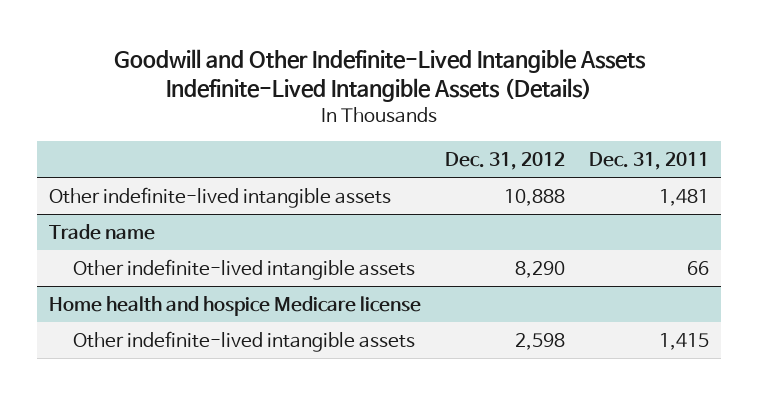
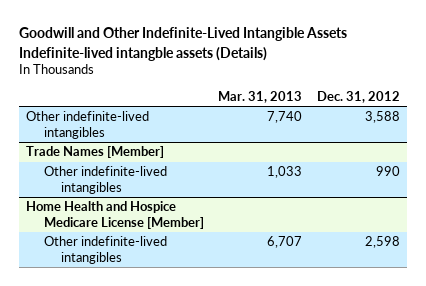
[113,48,646,103] Goodwill and Other Indefinite-Lived Intangible Assets Indefinite-Lived Intangible Assets (Details) -> [19,27,348,61] Goodwill and Other Indefinite-Lived Intangible Assets Indefinite-lived intangble assets (Details)
[589,152,710,171] Dec. 31, 2011 -> none
none -> [218,90,303,103] Mar. 31, 2013
[48,223,155,240] Trade name -> none
[48,186,391,208] Other indefinite-lived intangible assets -> [26,111,150,139] Other indefinite-lived intangibles
[503,188,565,206] 10,888 -> [364,111,400,124] 3,588
none -> [26,146,165,159] Trade Names [Member]
[72,258,415,280] Other indefinite-lived intangible assets -> [43,166,167,194] Other indefinite-lived intangibles
[514,260,565,278] 8,290 -> [375,166,400,177] 990
[48,295,421,316] Home health and hospice Medicare license -> [26,201,204,229] Home Health and Hospice Medicare License [Member]
[72,330,415,352] Other indefinite-lived intangible assets -> [43,236,167,264] Other indefinite-lived intangibles

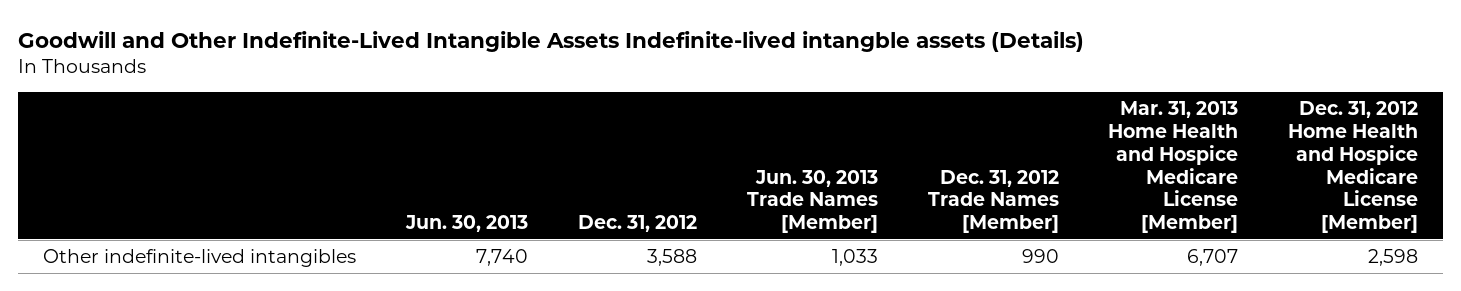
[218,90,303,103] Mar. 31, 2013 -> none
none -> [405,214,529,232] Jun. 30, 2013
none -> [746,169,878,233] Jun. 30, 2013 Trade Names [Member]
none -> [927,169,1059,233] Dec. 31, 2012 Trade Names [Member]
none -> [1108,101,1239,233] Mar. 31, 2013 Home Health and Hospice Medicare License [Member]
none -> [1288,101,1419,233] Dec. 31, 2012 Home Health and Hospice Medicare License [Member]
[26,146,165,159] Trade Names [Member] -> none
[43,166,167,194] Other indefinite-lived intangibles -> none
[26,201,204,229] Home Health and Hospice Medicare License [Member] -> none
[43,236,167,264] Other indefinite-lived intangibles -> none

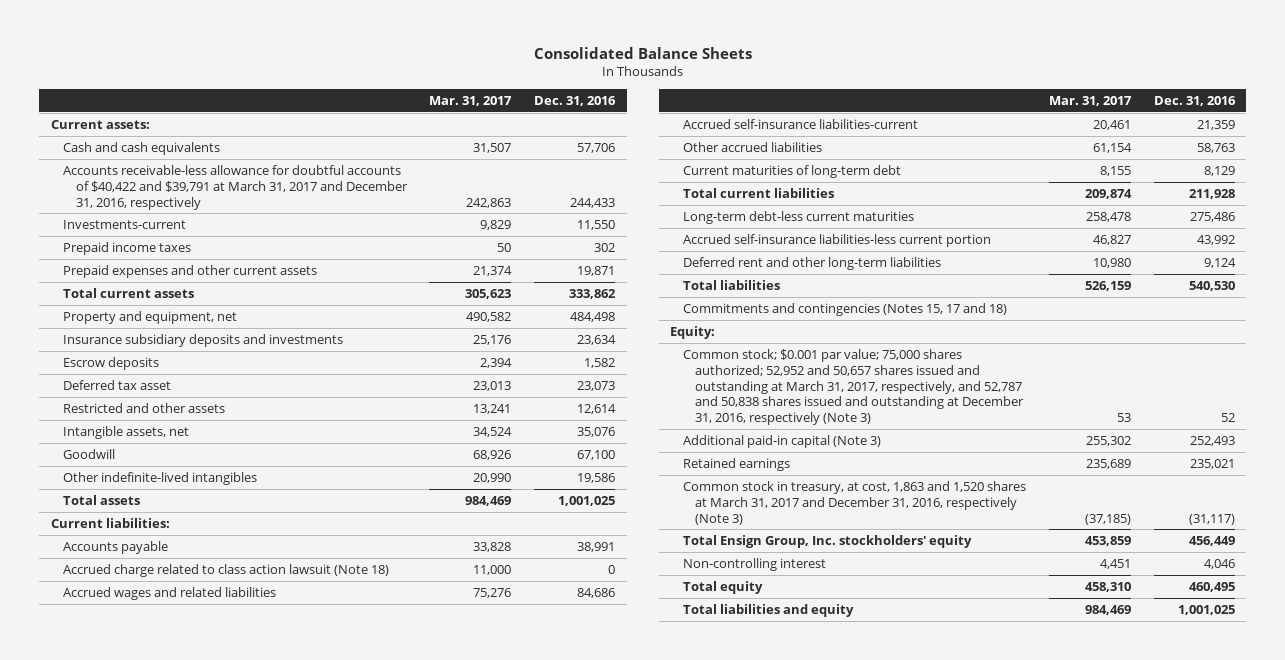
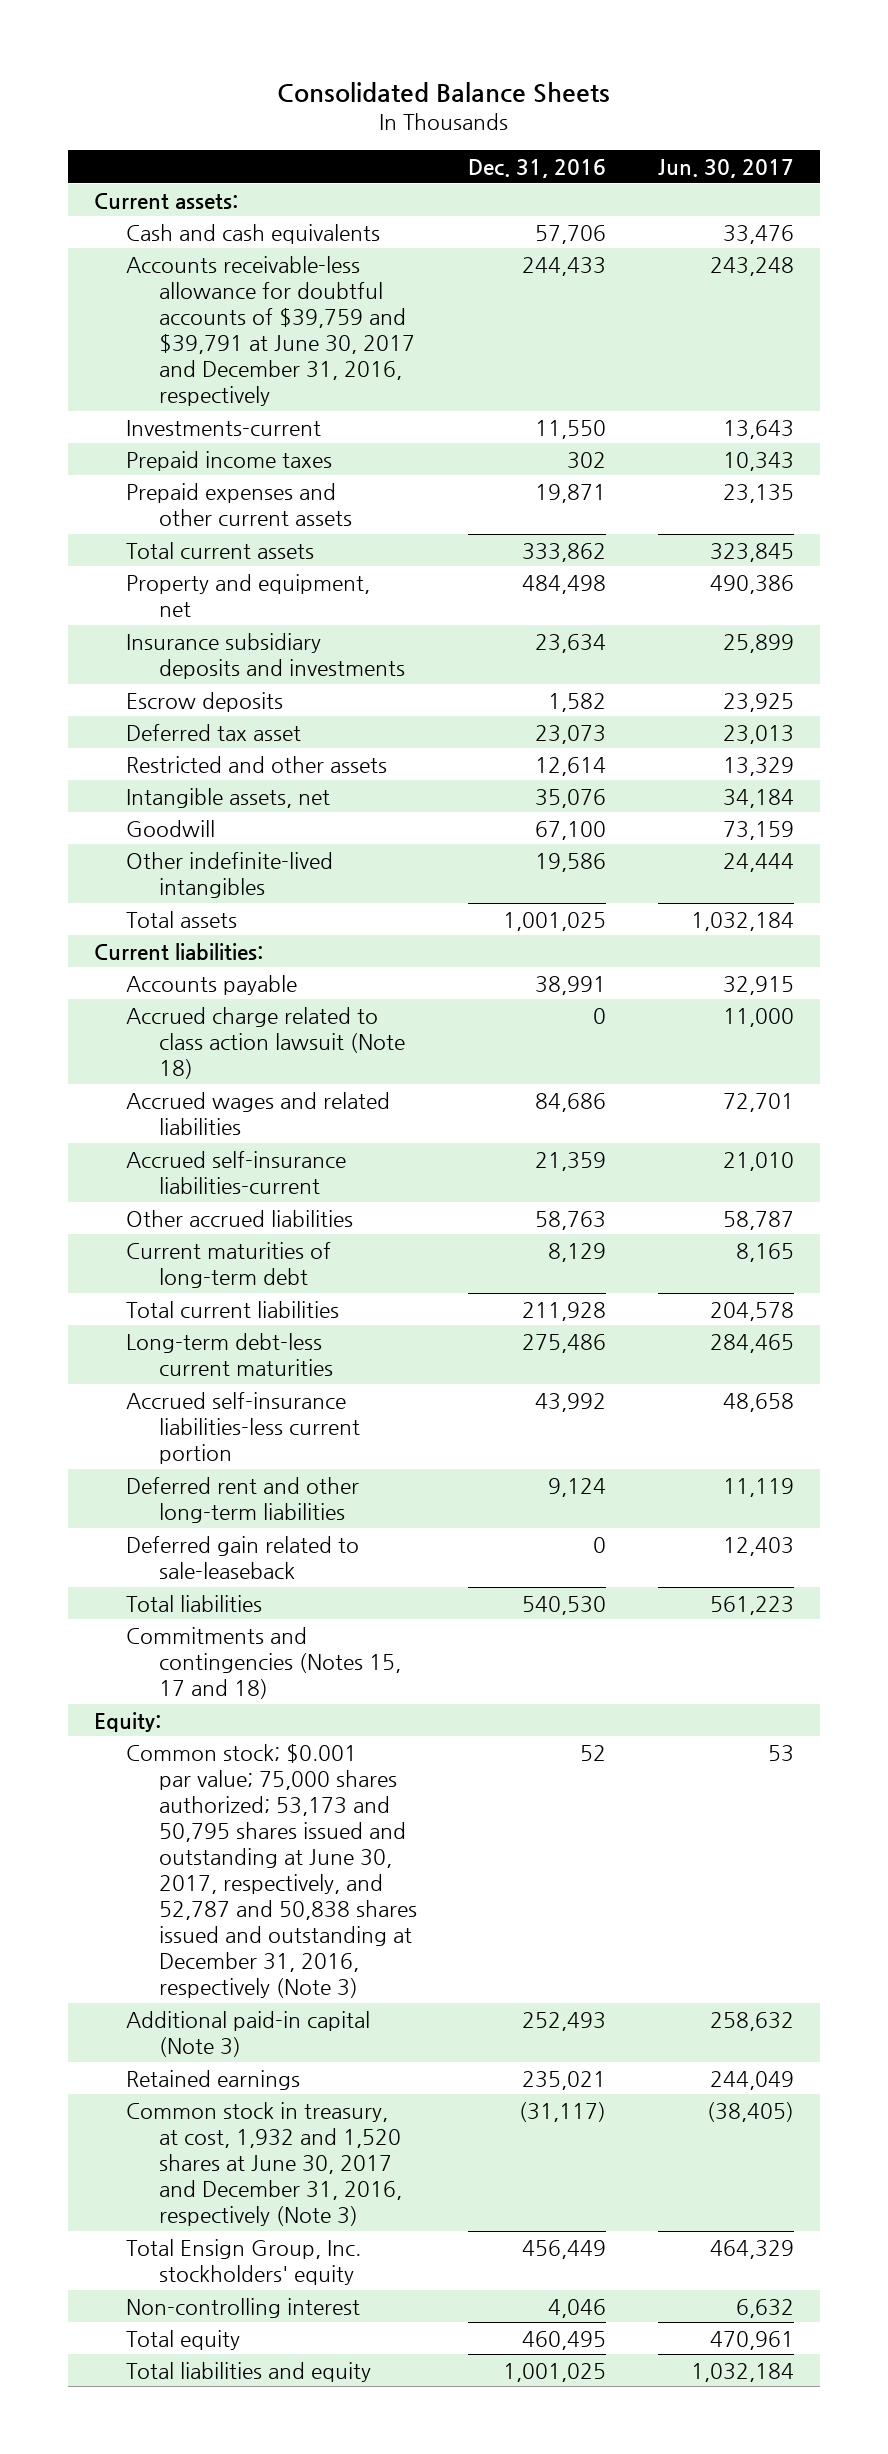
[429,96,513,107] Mar. 31, 2017 -> none
none -> [658,159,795,179] Jun. 30, 2017
[63,164,408,210] Accounts receivable-less allowance for doubtful accounts of $40,422 and $39,791 at March 31, 2017 and December 31, 2016, respectively -> [126,255,415,406] Accounts receivable-less allowance for doubtful accounts of $39,759 and $39,791 at June 30, 2017 and December 31, 2016, respectively
none -> [126,1535,360,1579] Deferred gain related to sale-leaseback
[682,348,1024,426] Common stock; $0.001 par value; 75,000 shares authorized; 52,952 and 50,657 shares issued and outstanding at March 31, 2017, respectively, and 52,787 and 50,838 shares issued and outstanding at December 31, 2016, respectively (Note 3) -> [126,1743,417,1998] Common stock; $0.001 par value; 75,000 shares authorized; 53,173 and 50,795 shares issued and outstanding at June 30, 2017, respectively, and 52,787 and 50,838 shares issued and outstanding at December 31, 2016, respectively (Note 3)
[682,480,1026,525] Common stock in treasury, at cost, 1,863 and 1,520 shares at March 31, 2017 and December 31, 2016, respectively (Note 3) -> [126,2101,402,2226] Common stock in treasury, at cost, 1,932 and 1,520 shares at June 30, 2017 and December 31, 2016, respectively (Note 3)

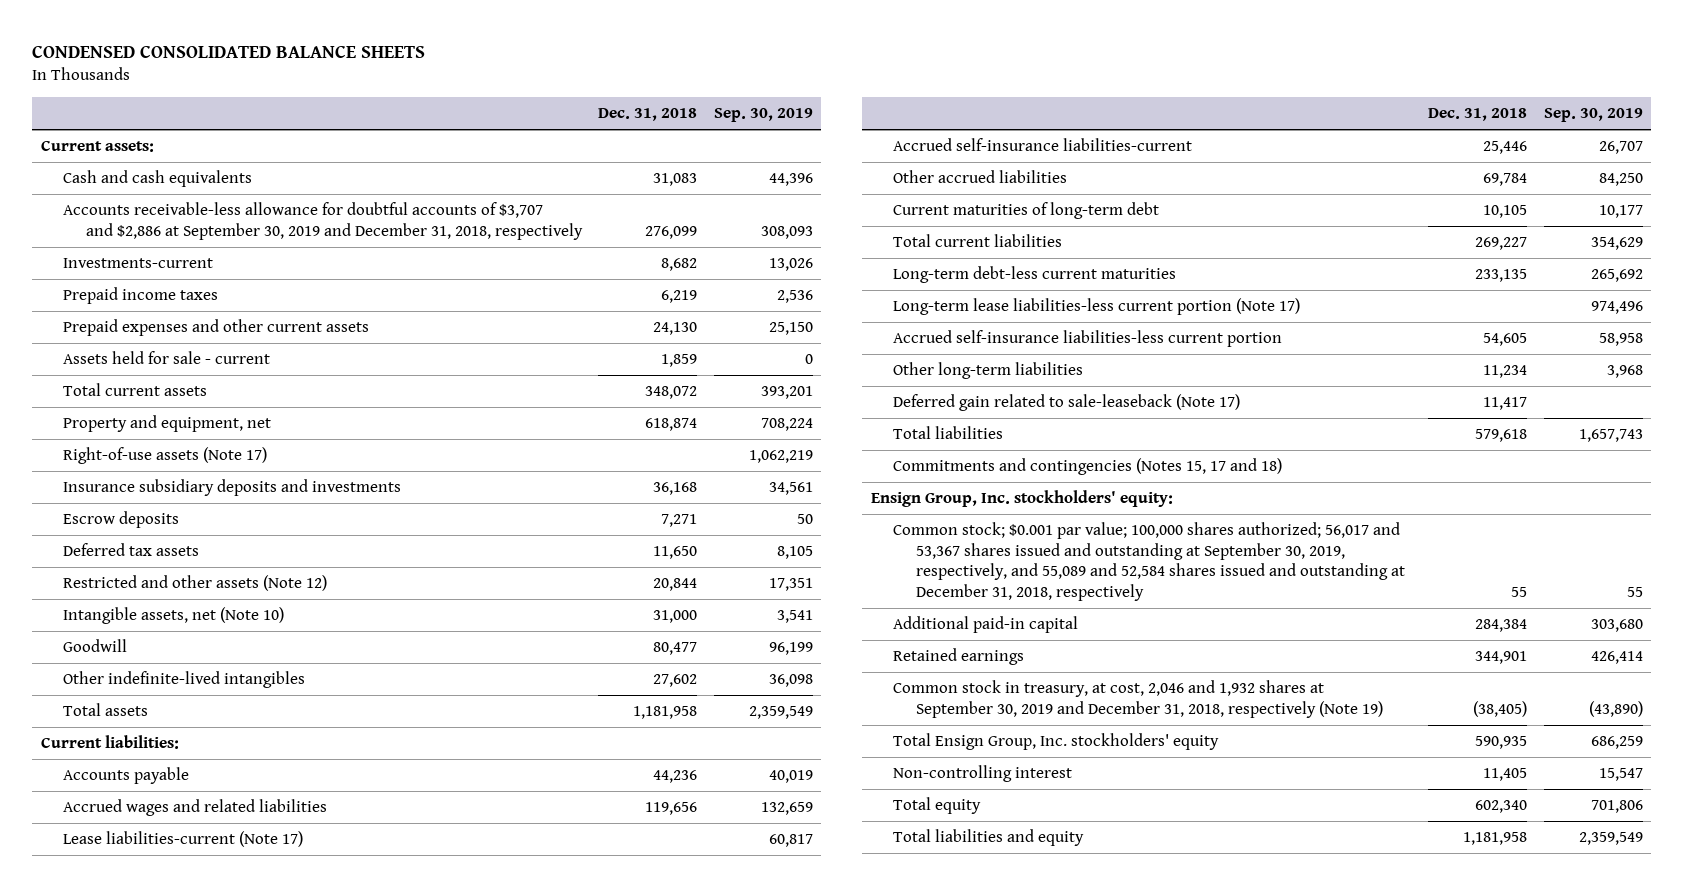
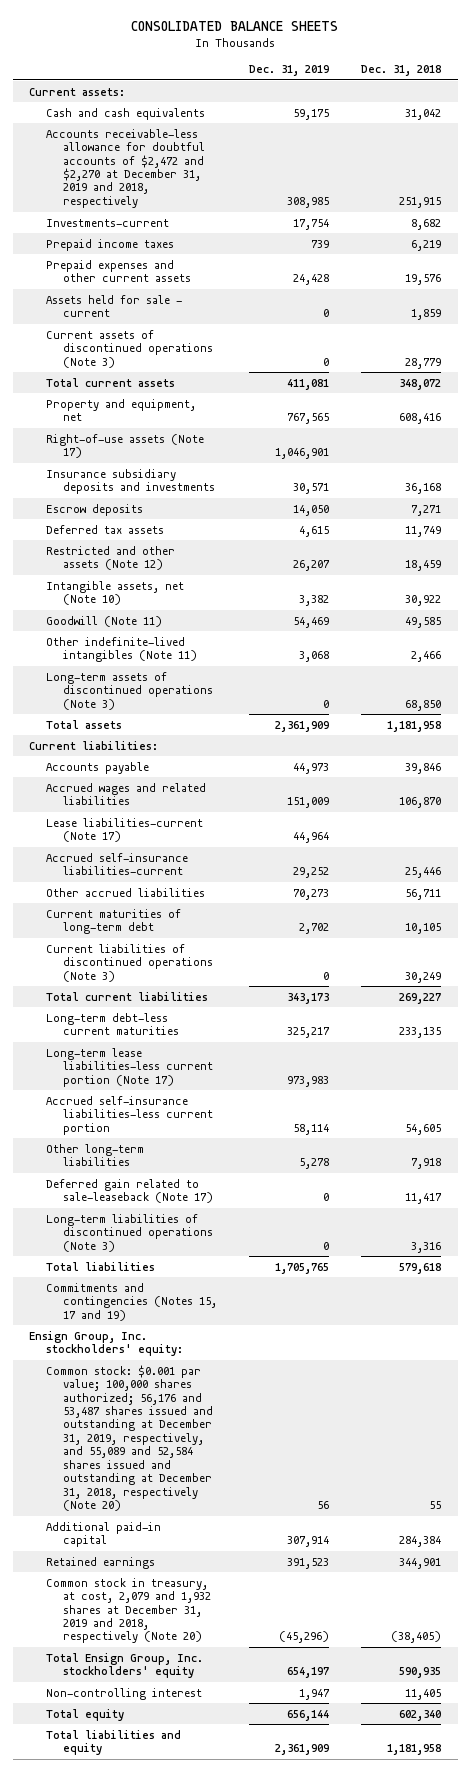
[32,44,426,58] CONDENSED CONSOLIDATED BALANCE SHEETS -> [131,21,339,32] CONSOLIDATED BALANCE SHEETS
[713,108,813,123] Sep. 30, 2019 -> none
none -> [249,65,330,77] Dec. 31, 2019
[653,173,698,187] 31,083 -> [405,108,442,120] 31,042
[63,202,583,240] Accounts receivable-less allowance for doubtful accounts of $3,707 and $2,886 at September 30, 2019 and December 31, 2018, respectively -> [46,128,205,208] Accounts receivable-less allowance for doubtful accounts of $2,472 and $2,270 at December 31, 2019 and 2018, respectively
[645,225,698,239] 276,099 -> [399,196,442,208] 251,915
[653,322,698,336] 24,130 -> [405,274,442,286] 19,576
none -> [46,329,213,368] Current assets of discontinued operations (Note 3)
[645,418,698,432] 618,874 -> [399,413,442,425] 608,416
[653,546,698,560] 11,650 -> [405,525,442,537] 11,749
[653,578,698,592] 20,844 -> [405,560,442,572] 18,459
[653,610,698,624] 31,000 -> [405,595,442,607] 30,922
[63,639,128,653] Goodwill -> [46,615,163,627] Goodwill (Note 11)
[653,642,698,656] 80,477 -> [405,616,442,628] 49,585
[63,671,306,689] Other indefinite-lived intangibles -> [46,636,197,663] Other indefinite-lived intangibles (Note 11)
[653,674,698,688] 27,602 -> [411,651,442,663] 2,466
none -> [46,671,213,710] Long-term assets of discontinued operations (Note 3)
[653,770,698,784] 44,236 -> [405,762,442,774] 39,846
[645,802,698,816] 119,656 -> [399,797,442,809] 106,870
[1483,173,1528,187] 69,784 -> [405,888,442,900] 56,711
none -> [46,943,213,982] Current liabilities of discontinued operations (Note 3)
[1483,365,1528,379] 11,234 -> [411,1158,442,1170] 7,918
none -> [46,1213,213,1252] Long-term liabilities of discontinued operations (Note 3)
[893,458,1283,476] Commitments and contingencies (Notes 15, 17 and 18) -> [46,1282,217,1321] Commitments and contingencies (Notes 15, 17 and 19)
[893,522,1405,601] Common stock; $0.001 par value; 100,000 shares authorized; 56,017 and 53,367 shares issued and outstanding at September 30, 2019, respectively, and 55,089 and 52,584 shares issued and outstanding at December 31, 2018, respectively -> [46,1364,213,1511] Common stock: $0.001 par value; 100,000 shares authorized; 56,176 and 53,487 shares issued and outstanding at December 31, 2019, respectively, and 55,089 and 52,584 shares issued and outstanding at December 31, 2018, respectively (Note 20)
[893,680,1383,718] Common stock in treasury, at cost, 2,046 and 1,932 shares at September 30, 2019 and December 31, 2018, respectively (Note 19) -> [46,1577,211,1644] Common stock in treasury, at cost, 2,079 and 1,932 shares at December 31, 2019 and 2018, respectively (Note 20)

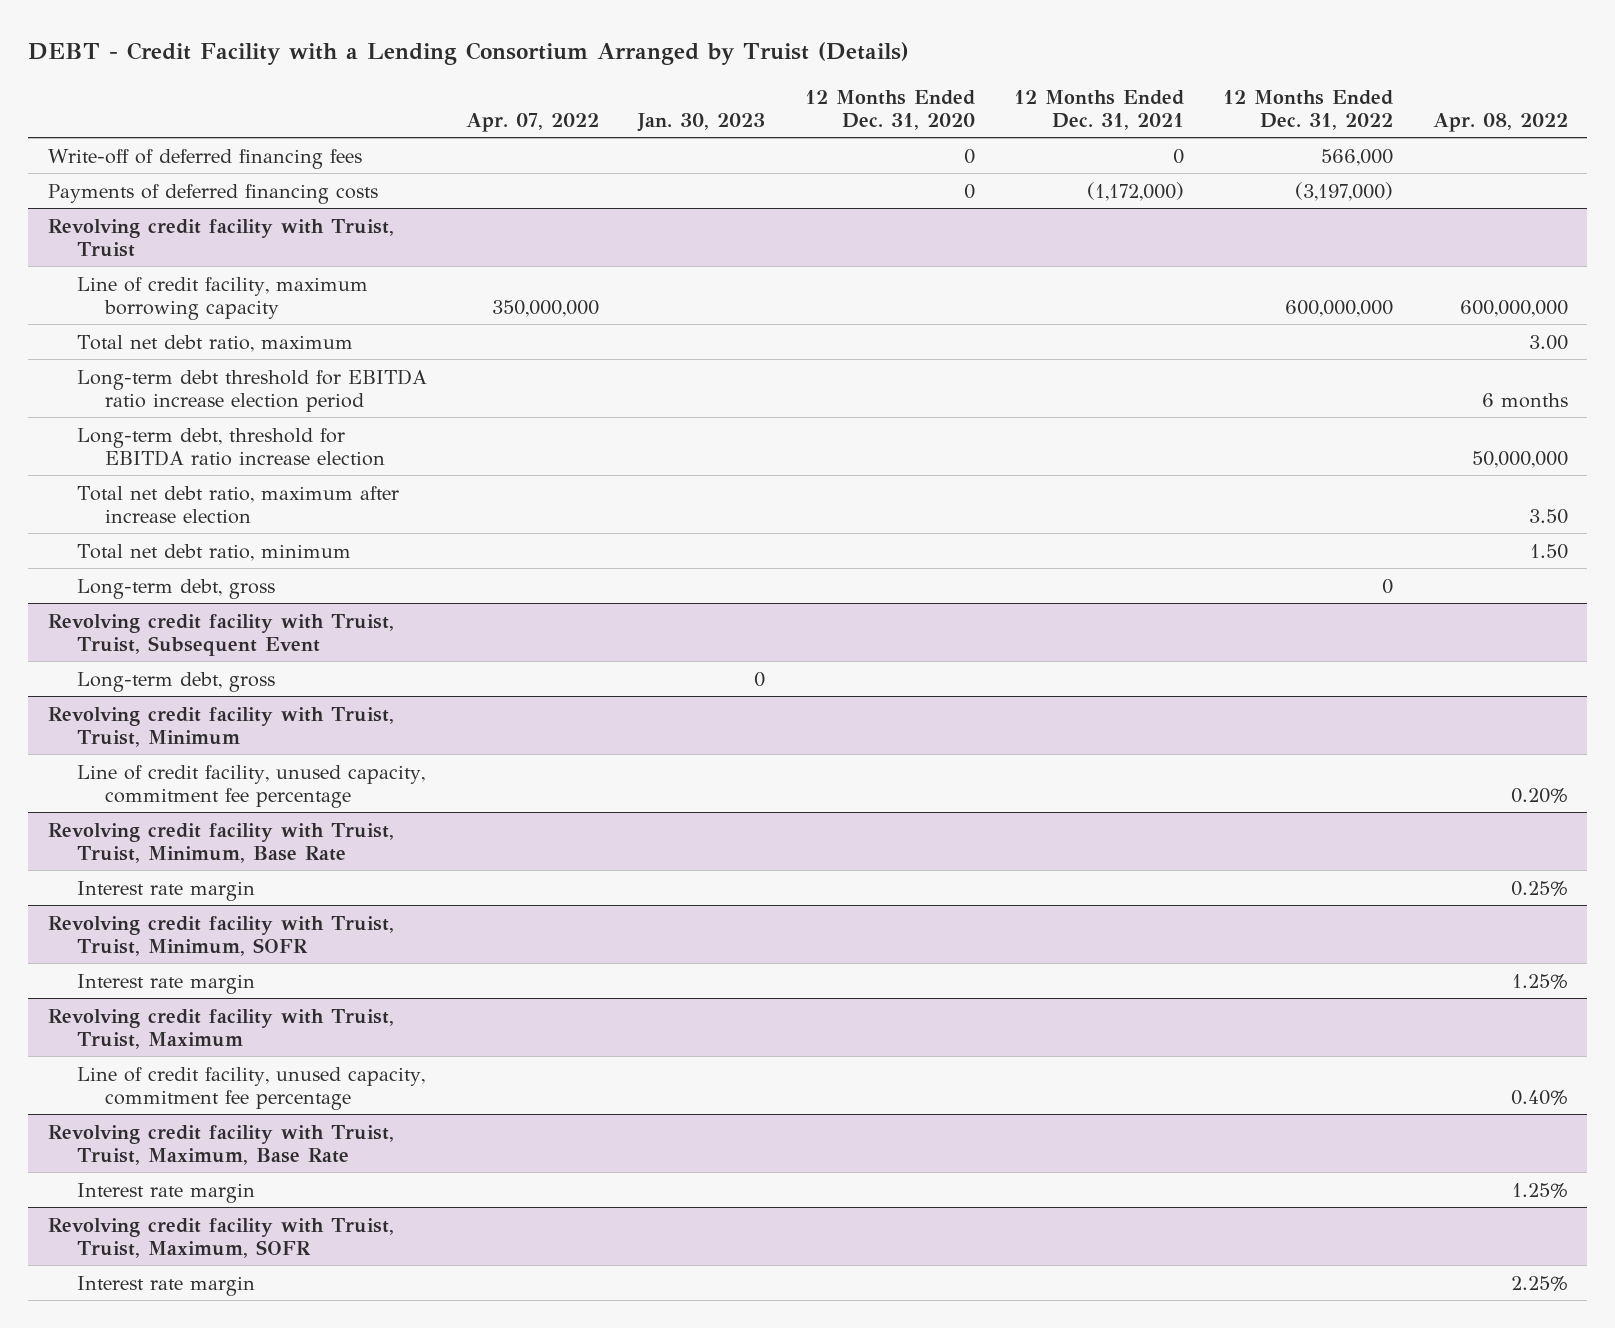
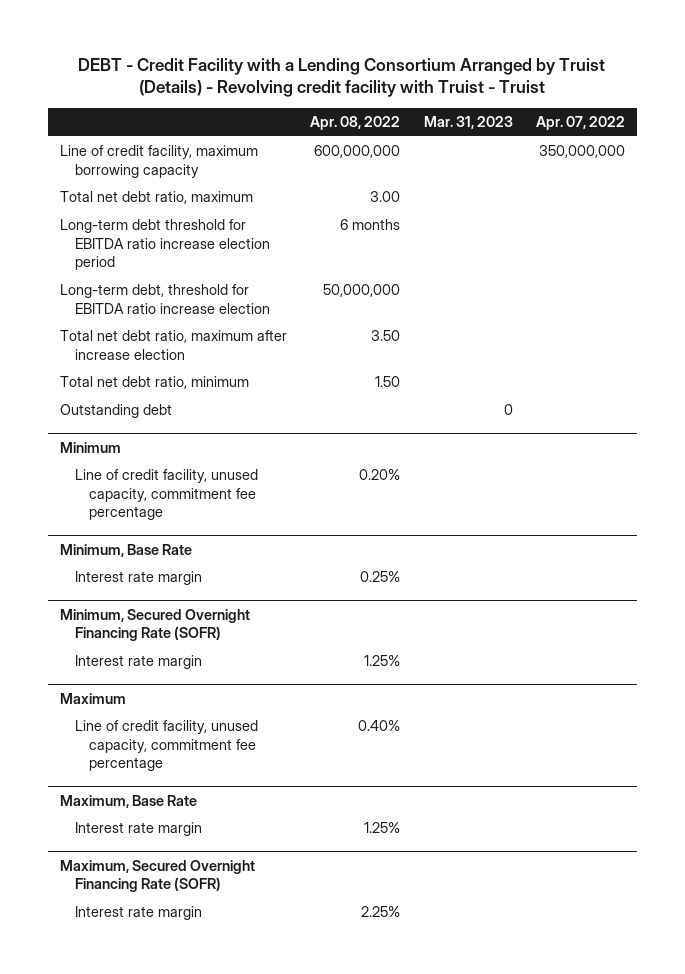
[28,42,910,66] DEBT - Credit Facility with a Lending Consortium Arranged by Truist (Details) -> [78,57,606,98] DEBT - Credit Facility with a Lending Consortium Arranged by Truist (Details) - Revolving credit facility with Truist - Truist
[637,112,766,132] Jan. 30, 2023 -> none
[804,89,975,130] 12 Months Ended Dec. 31, 2020 -> none
[1013,89,1184,130] 12 Months Ended Dec. 31, 2021 -> none
[1223,89,1394,130] 12 Months Ended Dec. 31, 2022 -> none
none -> [423,116,513,130] Mar. 31, 2023
[47,148,362,169] Write-off of deferred financing fees -> none
[47,183,378,204] Payments of deferred financing costs -> none
[47,218,394,257] Revolving credit facility with Truist, Truist -> none
[47,613,394,656] Revolving credit facility with Truist, Truist, Subsequent Event -> none
[76,671,275,692] Long-term debt, gross -> none
[47,706,394,747] Revolving credit facility with Truist, Truist, Minimum -> none
[76,578,275,599] Long-term debt, gross -> [59,404,172,419] Outstanding debt
none -> [59,441,121,453] Minimum
[47,822,394,863] Revolving credit facility with Truist, Truist, Minimum, Base Rate -> none
none -> [59,543,192,557] Minimum, Base Rate
[47,915,394,956] Revolving credit facility with Truist, Truist, Minimum, SOFR -> none
none -> [59,608,250,642] Minimum, Secured Overnight Financing Rate (SOFR)
[47,1008,394,1049] Revolving credit facility with Truist, Truist, Maximum -> none
none -> [59,692,126,704] Maximum
[47,1124,394,1165] Revolving credit facility with Truist, Truist, Maximum, Base Rate -> none
none -> [59,794,197,808] Maximum, Base Rate
[47,1217,394,1258] Revolving credit facility with Truist, Truist, Maximum, SOFR -> none
none -> [59,859,255,893] Maximum, Secured Overnight Financing Rate (SOFR)

